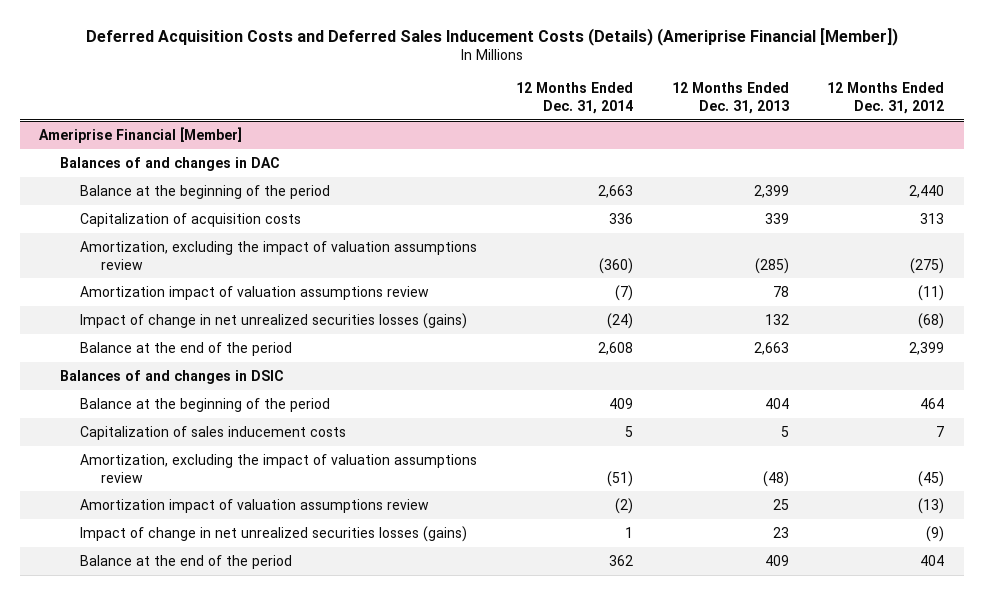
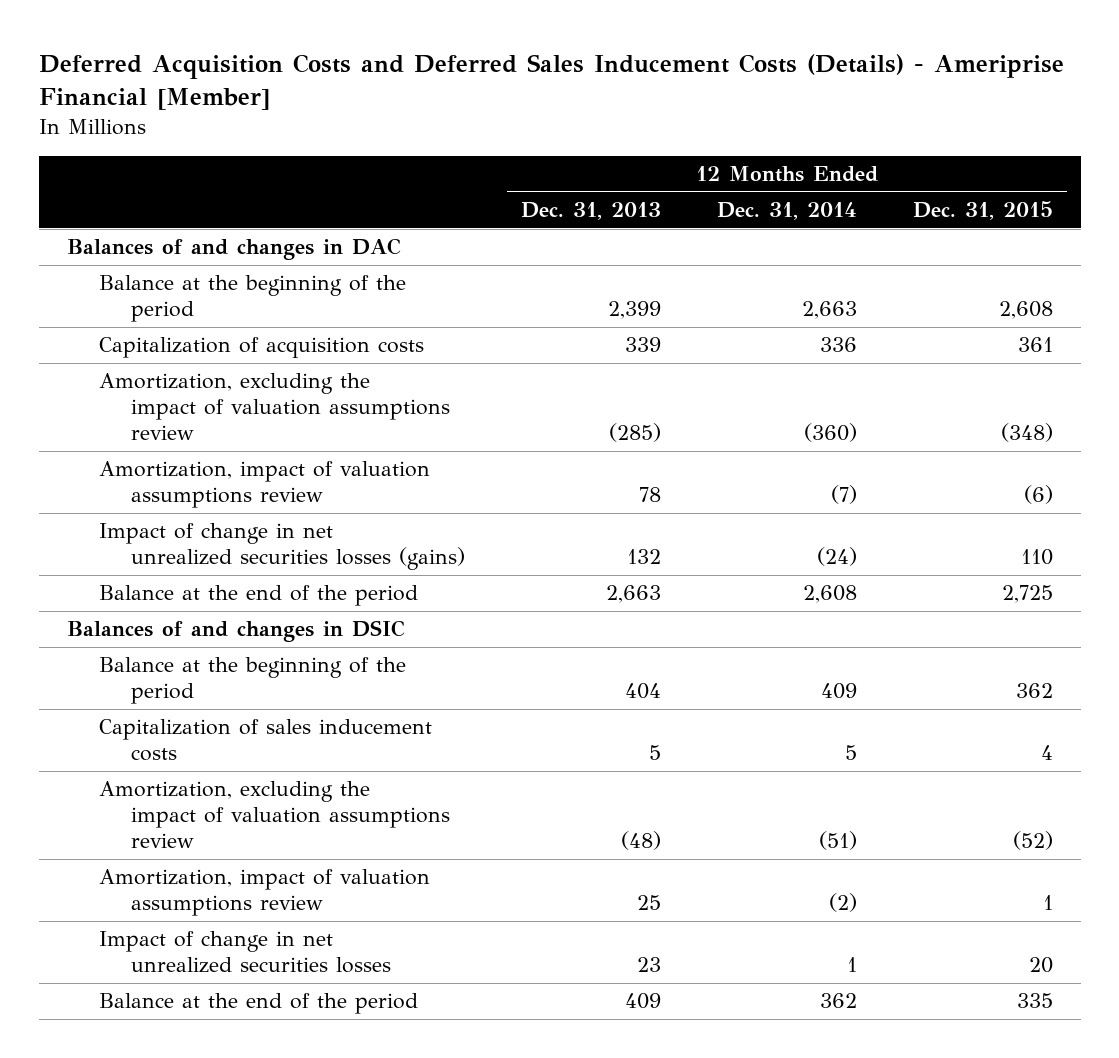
[85,27,898,46] Deferred Acquisition Costs and Deferred Sales Inducement Costs (Details) (Ameriprise Financial [Member]) -> [38,54,1064,111] Deferred Acquisition Costs and Deferred Sales Inducement Costs (Details) - Ameriprise Financial [Member]
[827,82,945,114] 12 Months Ended Dec. 31, 2012 -> none
none -> [912,201,1053,221] Dec. 31, 2015
[39,126,243,143] Ameriprise Financial [Member] -> none
[80,285,430,300] Amortization impact of valuation assumptions review -> [98,461,430,509] Amortization, impact of valuation assumptions review
[80,498,430,513] Amortization impact of valuation assumptions review -> [98,869,430,917] Amortization, impact of valuation assumptions review
[80,525,468,542] Impact of change in net unrealized securities losses (gains) -> [98,931,391,974] Impact of change in net unrealized securities losses

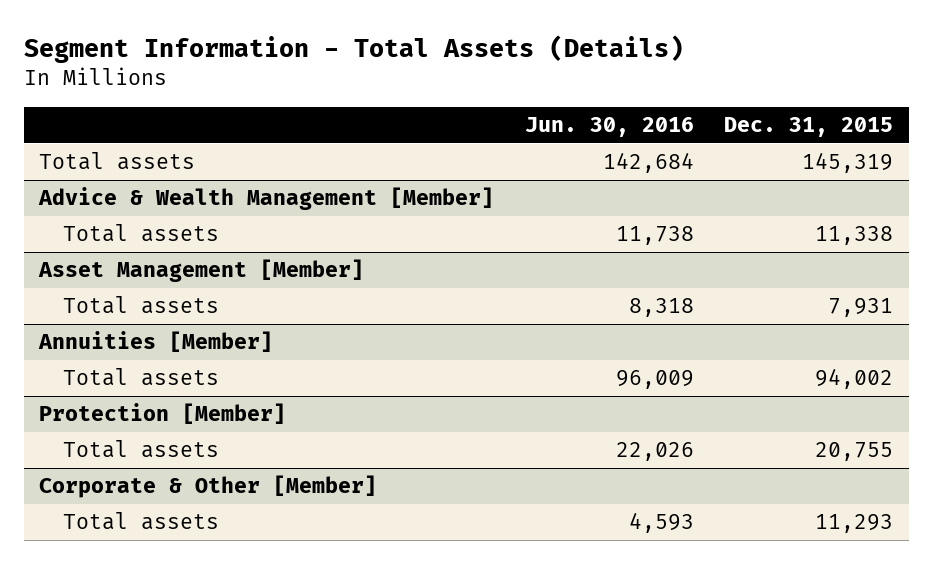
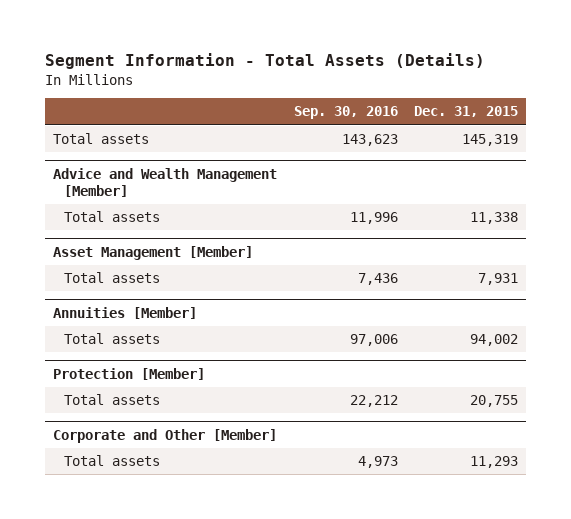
[524,117,694,138] Jun. 30, 2016 -> none
none -> [293,106,398,120] Sep. 30, 2016
[38,187,495,211] Advice & Wealth Management [Member] -> [53,167,278,197] Advice and Wealth Management [Member]
[39,475,378,499] Corporate & Other [Member] -> [53,428,278,443] Corporate and Other [Member]

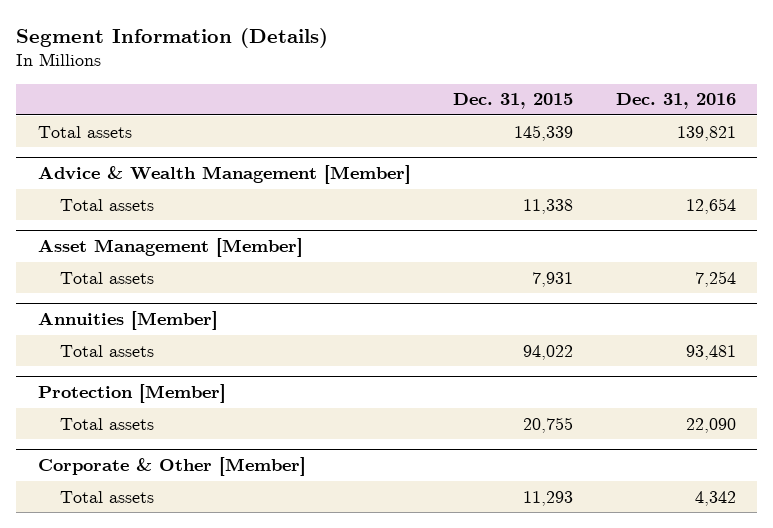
[45,53,486,70] Segment Information - Total Assets (Details) -> [16,27,329,48] Segment Information (Details)
[293,106,398,120] Sep. 30, 2016 -> none
none -> [615,93,736,110] Dec. 31, 2016
[462,134,519,147] 145,319 -> [514,124,574,141] 145,339
[53,167,278,197] Advice and Wealth Management [Member] -> [37,165,411,185] Advice & Wealth Management [Member]
[470,334,519,347] 94,002 -> [523,344,574,360] 94,022
[53,428,278,443] Corporate and Other [Member] -> [37,457,306,477] Corporate & Other [Member]

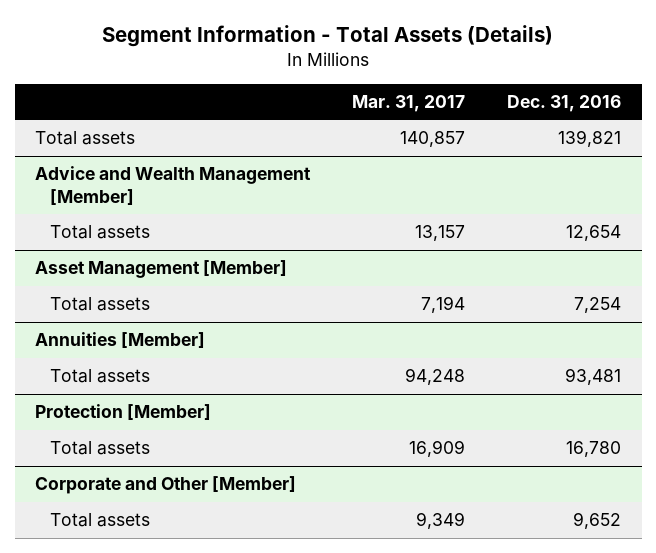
[16,27,329,48] Segment Information (Details) -> [102,25,554,48] Segment Information - Total Assets (Details)
[453,93,574,110] Dec. 31, 2015 -> none
none -> [352,95,466,113] Mar. 31, 2017
[37,165,411,185] Advice & Wealth Management [Member] -> [35,166,312,205] Advice and Wealth Management [Member]
[685,417,736,433] 22,090 -> [565,441,621,458] 16,780
[37,457,306,477] Corporate & Other [Member] -> [35,476,297,495] Corporate and Other [Member]
[694,490,736,506] 4,342 -> [572,512,621,530] 9,652

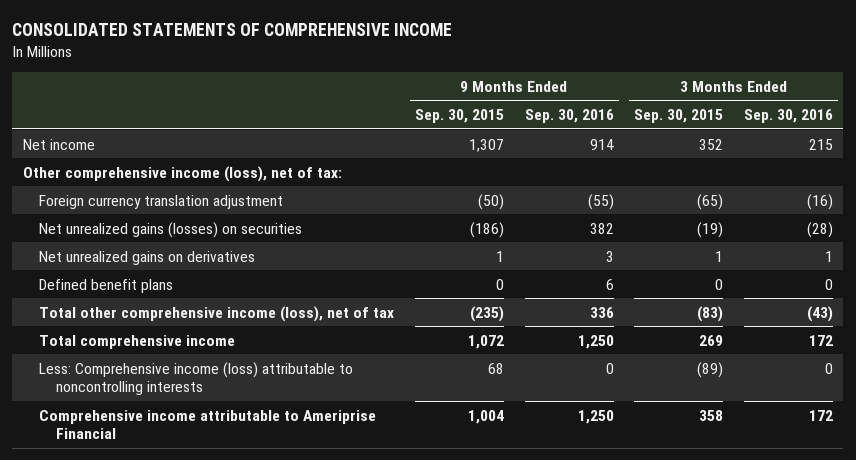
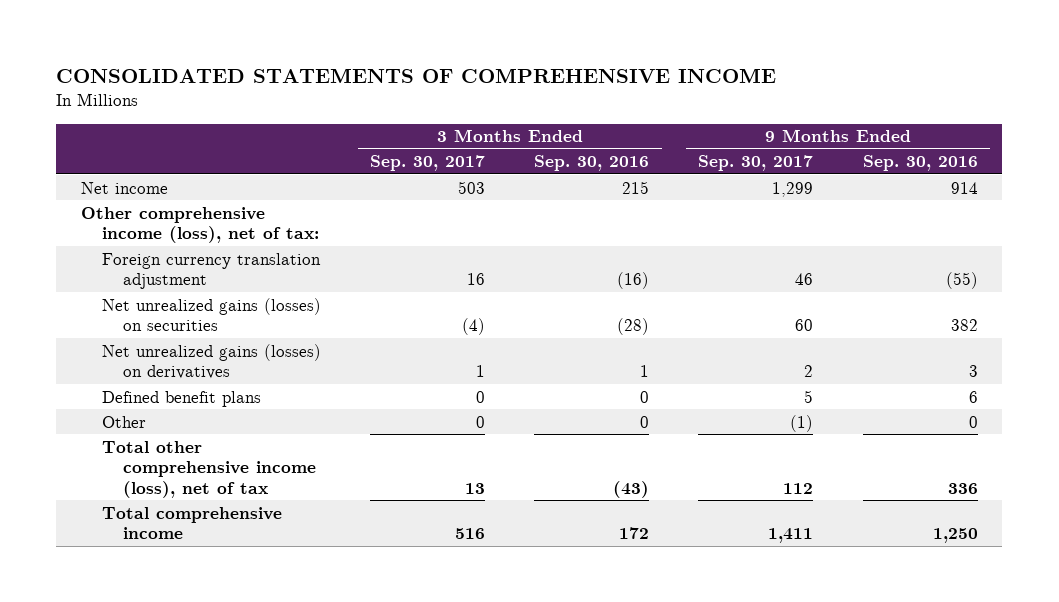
[414,108,504,123] Sep. 30, 2015 -> none
[634,108,724,123] Sep. 30, 2015 -> none
none -> [370,155,486,172] Sep. 30, 2017
none -> [698,155,814,172] Sep. 30, 2017
[39,250,256,265] Net unrealized gains on derivatives -> [102,343,322,380] Net unrealized gains (losses) on derivatives
none -> [102,415,147,428] Other
[39,361,354,395] Less: Comprehensive income (loss) attributable to noncontrolling interests -> none
[39,409,377,439] Comprehensive income attributable to Ameriprise Financial -> none

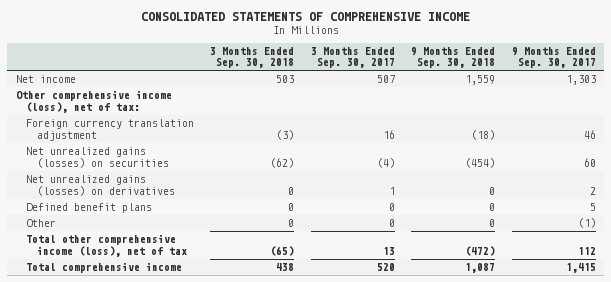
[534,155,650,172] Sep. 30, 2016 -> none
[862,155,978,172] Sep. 30, 2016 -> none
none -> [210,46,295,69] 3 Months Ended Sep. 30, 2018
none -> [411,46,496,69] 9 Months Ended Sep. 30, 2018
[458,180,486,194] 503 -> [376,75,395,84] 507
[772,181,814,197] 1,299 -> [565,75,596,86] 1,303
[455,528,486,540] 516 -> [376,263,395,272] 520
[768,528,814,544] 1,411 -> [565,263,596,274] 1,415

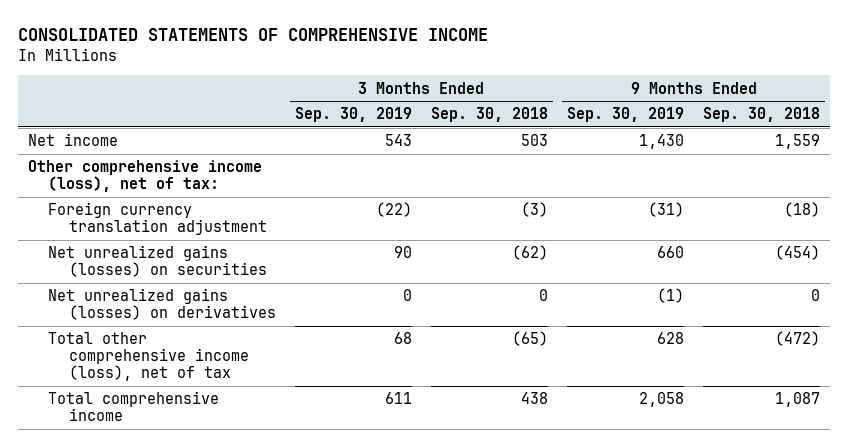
[310,46,395,69] 3 Months Ended Sep. 30, 2017 -> none
[511,46,596,69] 9 Months Ended Sep. 30, 2017 -> none
none -> [294,107,412,123] Sep. 30, 2019
none -> [567,107,685,123] Sep. 30, 2019
[26,203,153,214] Defined benefit plans -> none
[26,219,57,228] Other -> none

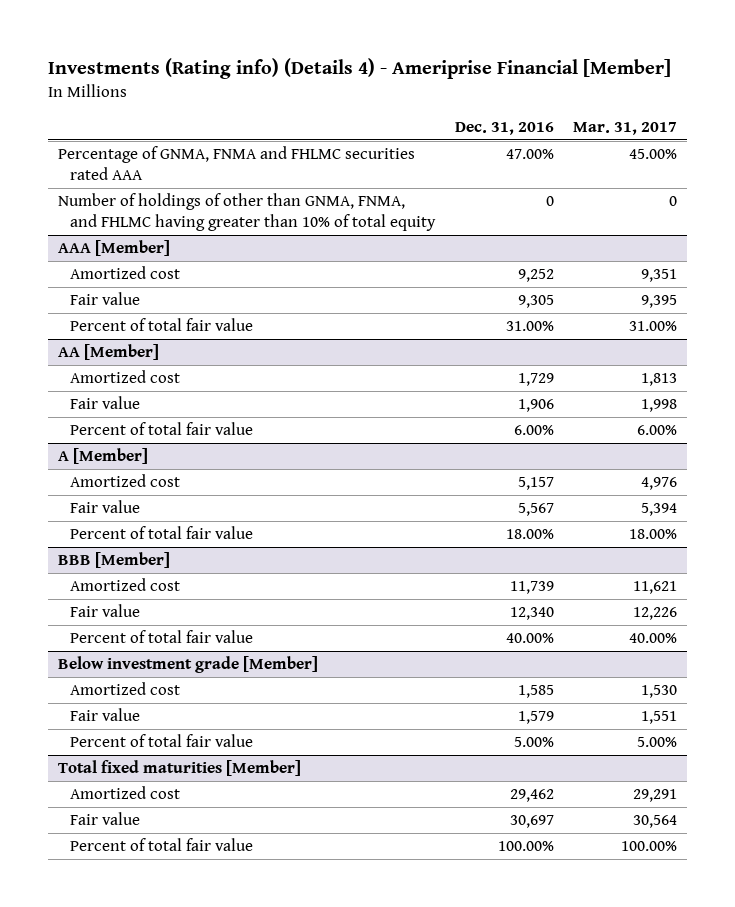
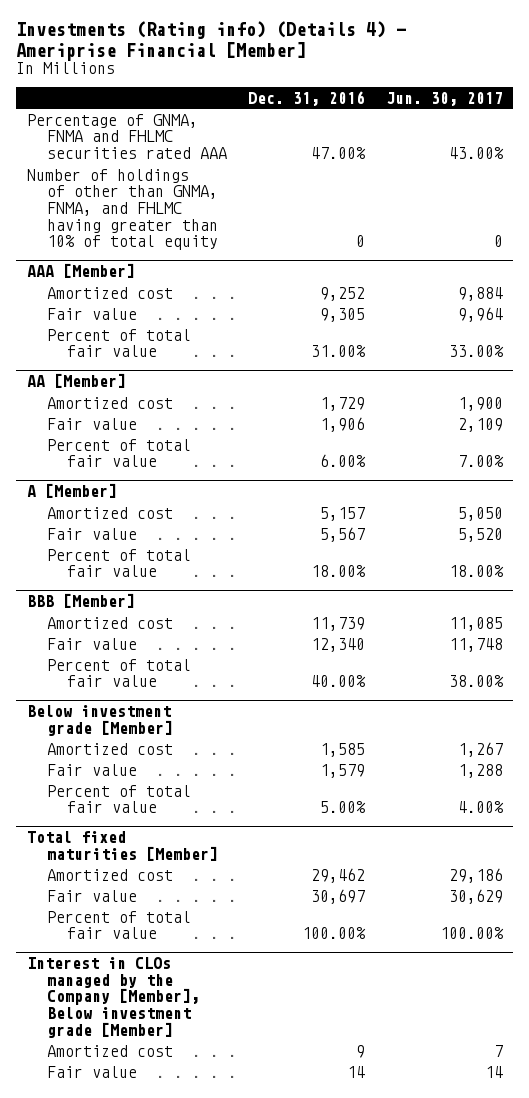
[573,121,678,135] Mar. 31, 2017 -> none
none -> [385,91,503,106] Jun. 30, 2017
none -> [26,956,200,1038] Interest in CLOs managed by the Company [Member], Below investment grade [Member]
none -> [46,1044,173,1057] Amortized cost
none -> [46,1065,137,1078] Fair value

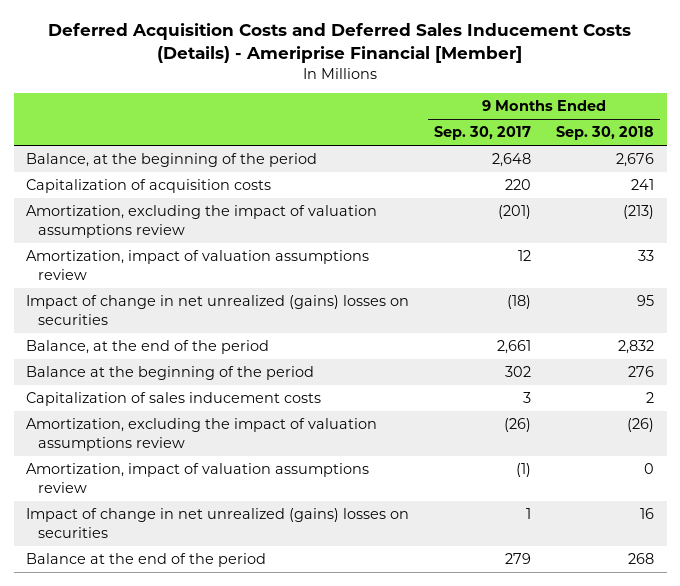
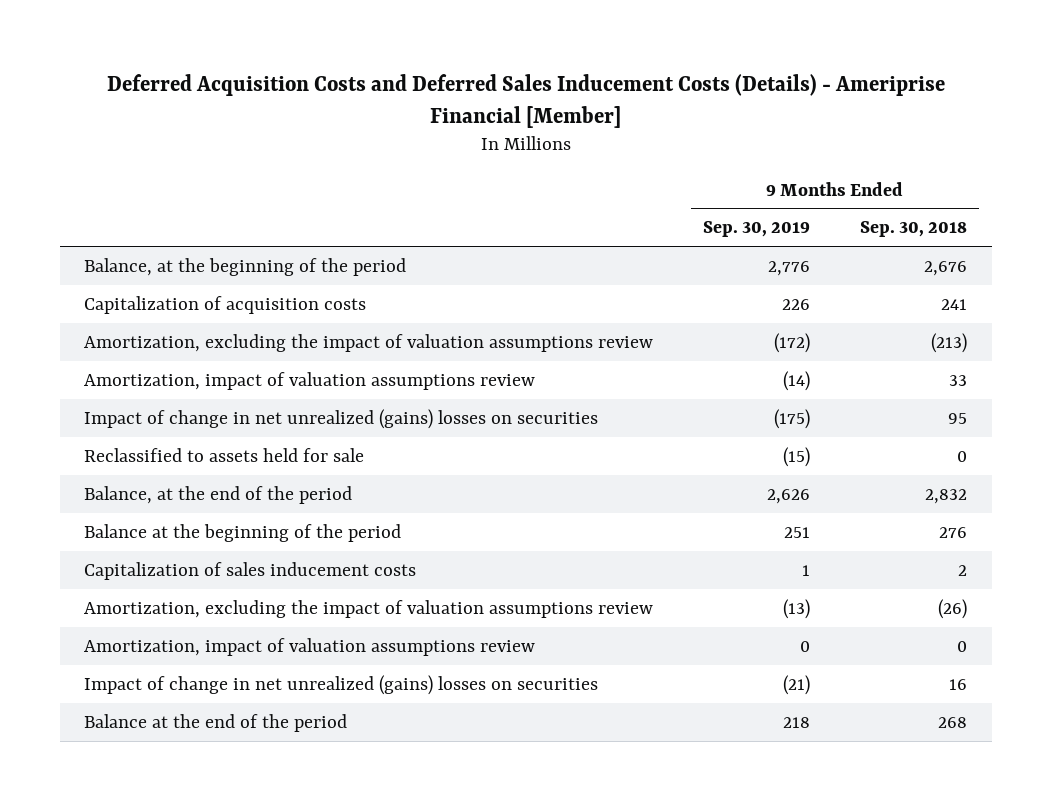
[434,126,532,141] Sep. 30, 2017 -> none
none -> [703,221,811,238] Sep. 30, 2019
none -> [84,447,365,462] Reclassified to assets held for sale

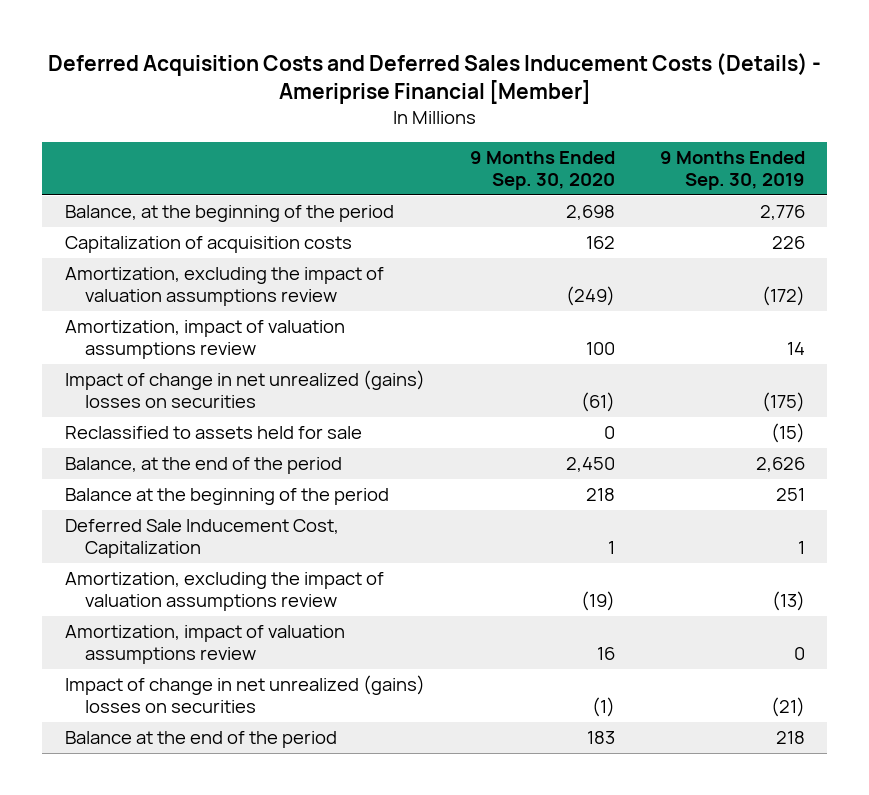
[859,221,967,238] Sep. 30, 2018 -> none
none -> [469,151,615,190] 9 Months Ended Sep. 30, 2020
[783,370,811,391] (14) -> [786,341,805,355] 14
[84,561,417,580] Capitalization of sales inducement costs -> [64,519,339,558] Deferred Sale Inducement Cost, Capitalization

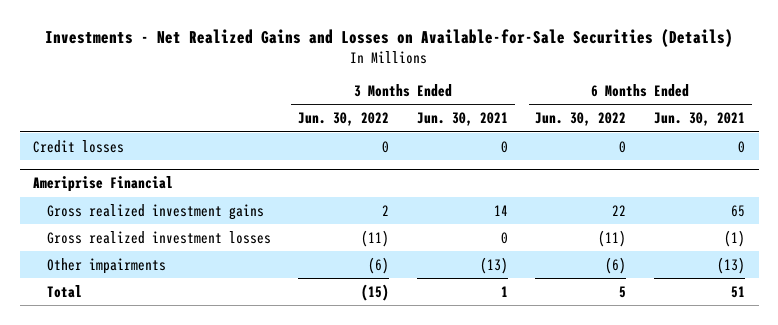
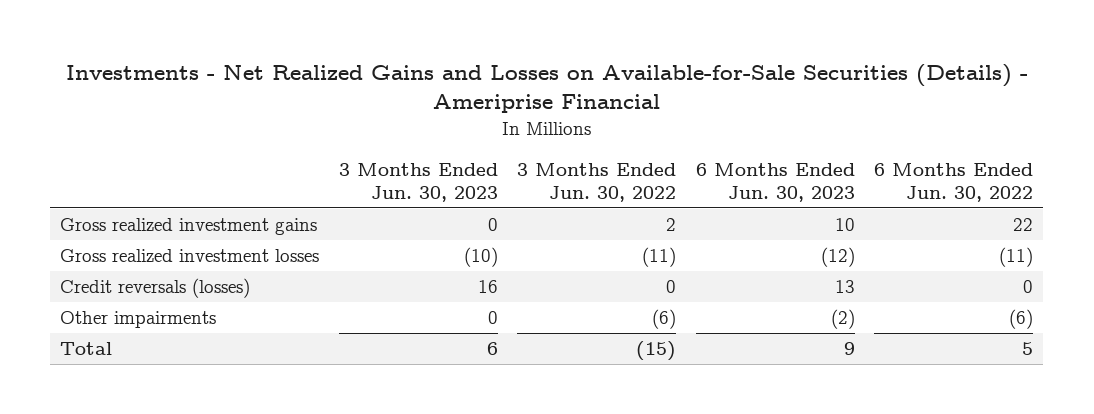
[45,28,734,47] Investments - Net Realized Gains and Losses on Available-for-Sale Securities (Details) -> [65,63,1028,114] Investments - Net Realized Gains and Losses on Available-for-Sale Securities (Details) - Ameriprise Financial
[416,112,508,127] Jun. 30, 2021 -> none
[654,112,746,127] Jun. 30, 2021 -> none
none -> [338,162,498,202] 3 Months Ended Jun. 30, 2023
none -> [695,162,855,202] 6 Months Ended Jun. 30, 2023
[33,139,125,153] Credit losses -> none
[33,176,174,193] Ameriprise Financial -> none
none -> [60,278,251,299] Credit reversals (losses)

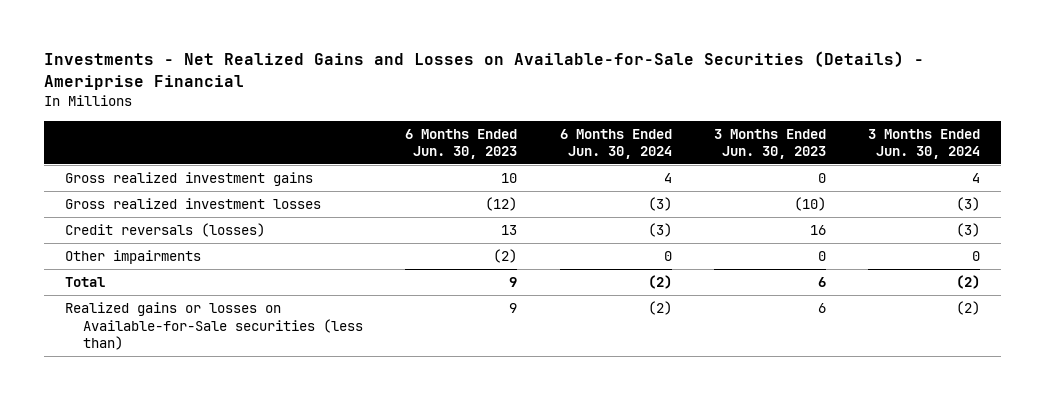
[517,162,677,202] 3 Months Ended Jun. 30, 2022 -> none
[874,162,1034,202] 6 Months Ended Jun. 30, 2022 -> none
none -> [559,128,672,160] 6 Months Ended Jun. 30, 2024
none -> [868,128,981,160] 3 Months Ended Jun. 30, 2024
none -> [64,302,364,350] Realized gains or losses on Available-for-Sale securities (less than)

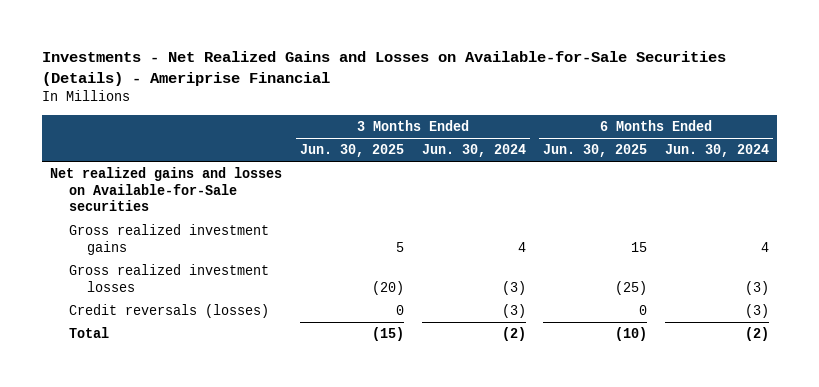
[405,128,518,160] 6 Months Ended Jun. 30, 2023 -> none
[713,128,826,160] 3 Months Ended Jun. 30, 2023 -> none
none -> [300,144,405,158] Jun. 30, 2025
none -> [543,144,648,158] Jun. 30, 2025
none -> [50,167,283,212] Net realized gains and losses on Available-for-Sale securities
[64,250,201,265] Other impairments -> none
[64,302,364,350] Realized gains or losses on Available-for-Sale securities (less than) -> none

